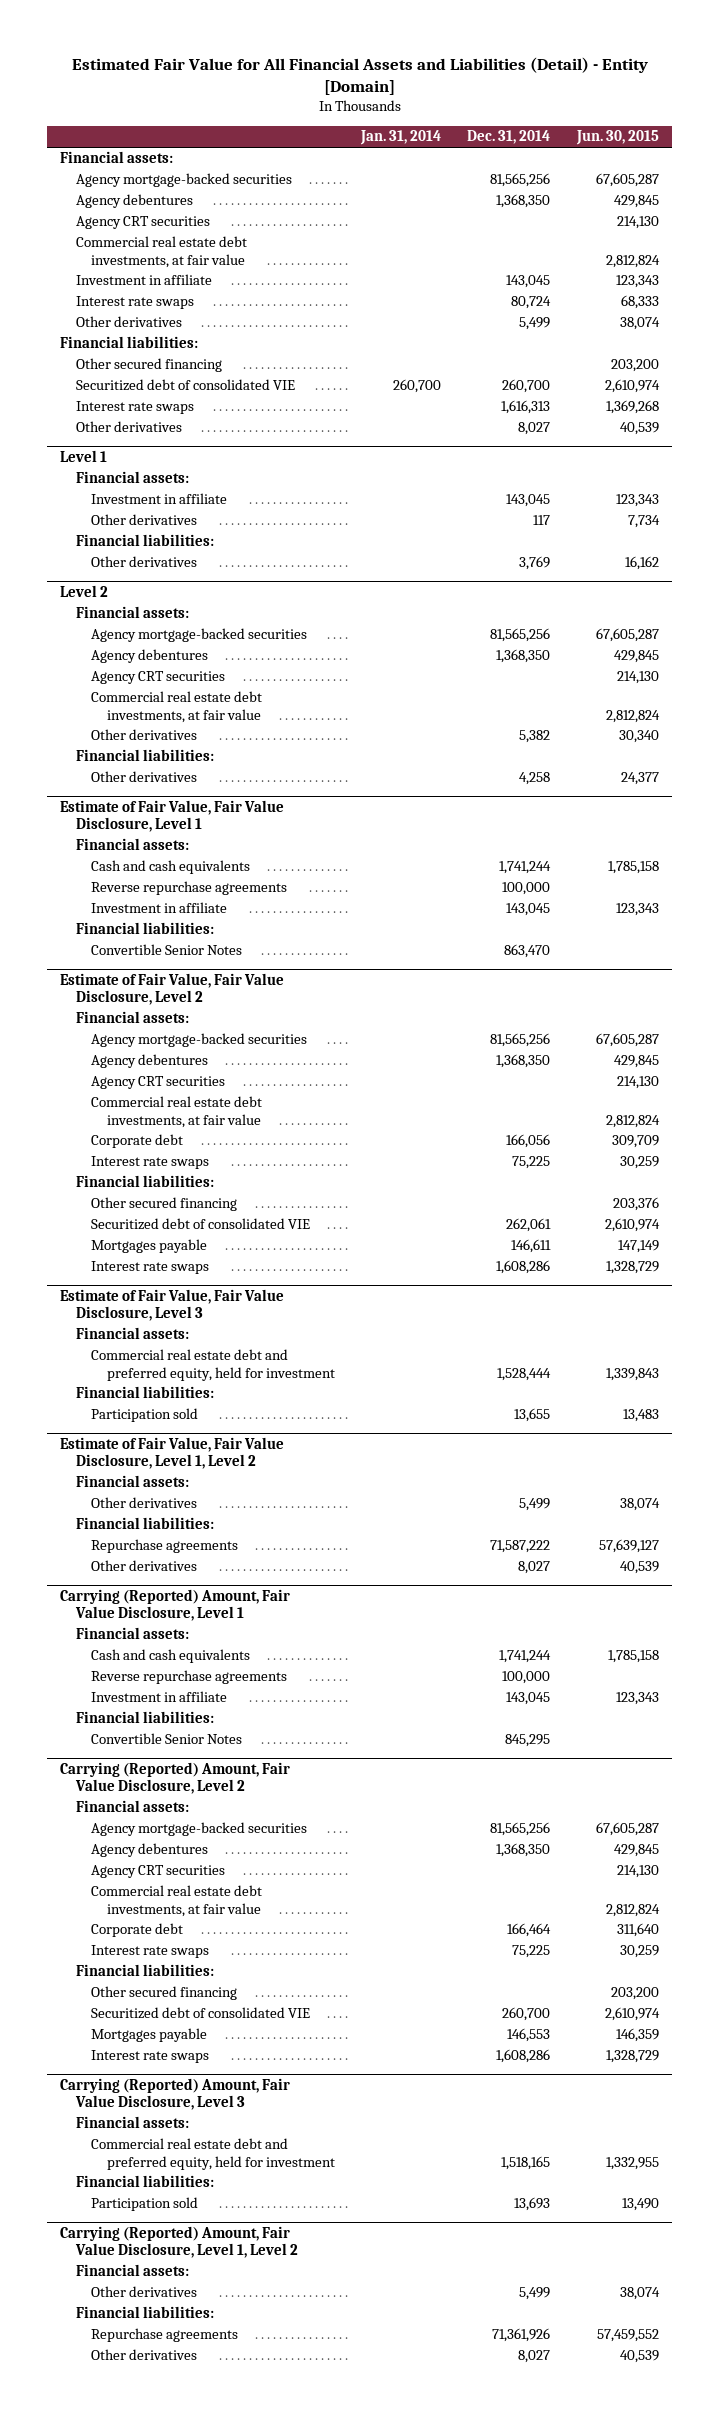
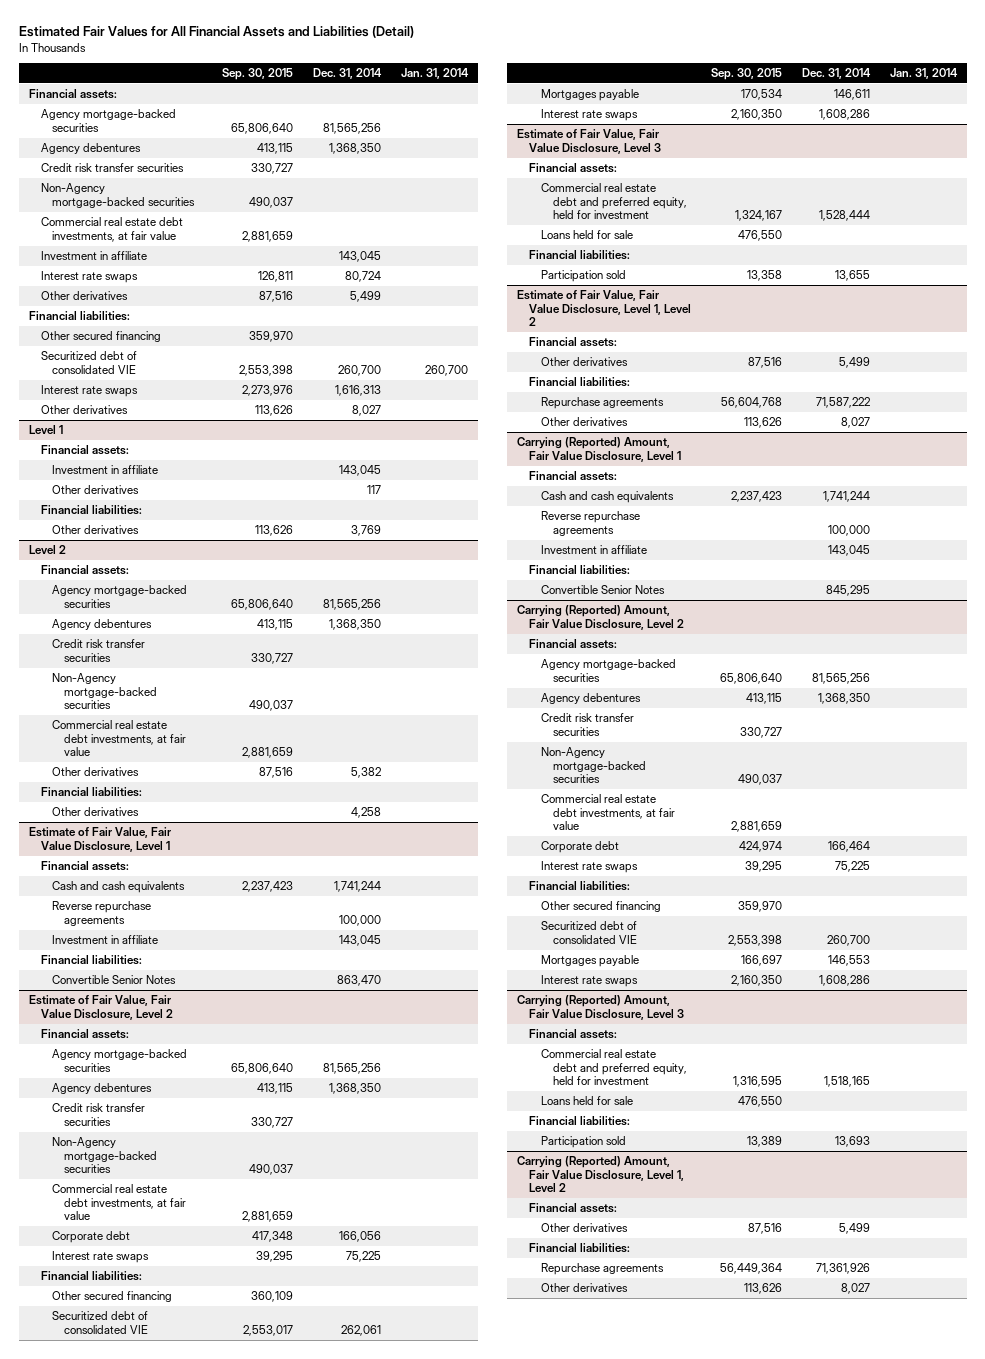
[71,56,648,95] Estimated Fair Value for All Financial Assets and Liabilities (Detail) - Entity [Domain] -> [18,26,414,39] Estimated Fair Values for All Financial Assets and Liabilities (Detail)
[575,130,659,146] Jun. 30, 2015 -> none
none -> [222,67,294,80] Sep. 30, 2015
[75,216,210,230] Agency CRT securities -> [40,163,184,173] Credit risk transfer securities
none -> [40,183,196,208] Non-Agency mortgage-backed securities
[91,671,226,685] Agency CRT securities -> [52,639,146,662] Credit risk transfer securities
none -> [52,673,158,710] Non-Agency mortgage-backed securities
[91,1076,226,1090] Agency CRT securities -> [52,1103,146,1126] Credit risk transfer securities
none -> [52,1137,158,1174] Non-Agency mortgage-backed securities
none -> [540,230,633,240] Loans held for sale
[91,1865,226,1879] Agency CRT securities -> [540,713,634,736] Credit risk transfer securities
none -> [540,747,646,784] Non-Agency mortgage-backed securities
none -> [540,1096,633,1106] Loans held for sale

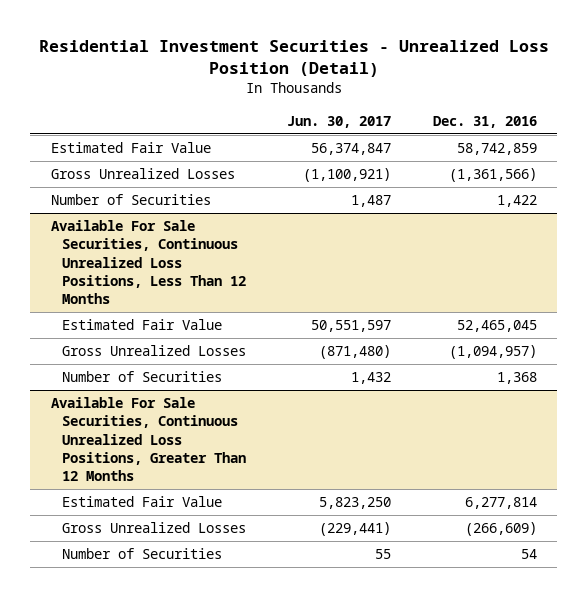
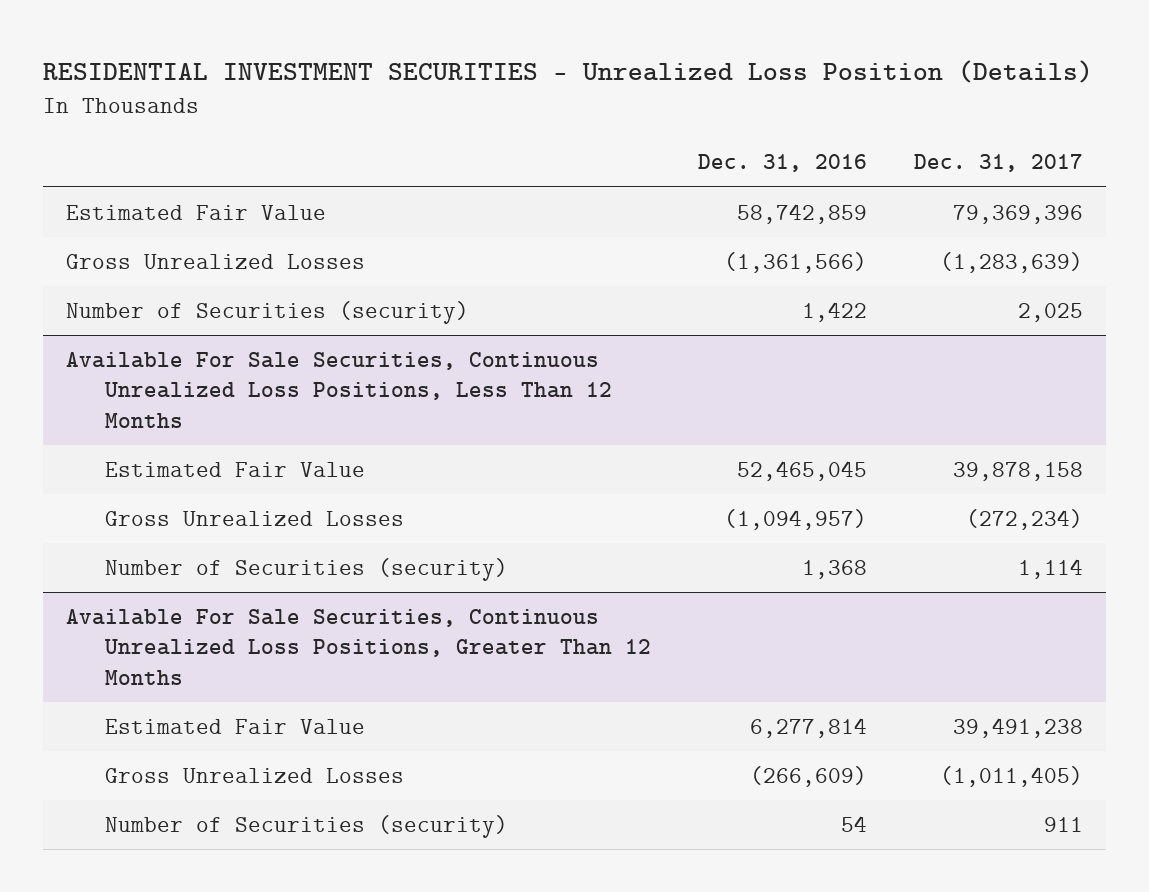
[38,40,549,78] Residential Investment Securities - Unrealized Loss Position (Detail) -> [42,60,1093,84] RESIDENTIAL INVESTMENT SECURITIES - Unrealized Loss Position (Details)
[287,115,392,128] Jun. 30, 2017 -> none
none -> [913,154,1083,173] Dec. 31, 2017
[50,194,211,206] Number of Securities -> [66,301,470,325] Number of Securities (security)
[61,371,222,383] Number of Securities -> [104,558,508,582] Number of Securities (security)
[61,548,222,560] Number of Securities -> [104,815,508,839] Number of Securities (security)

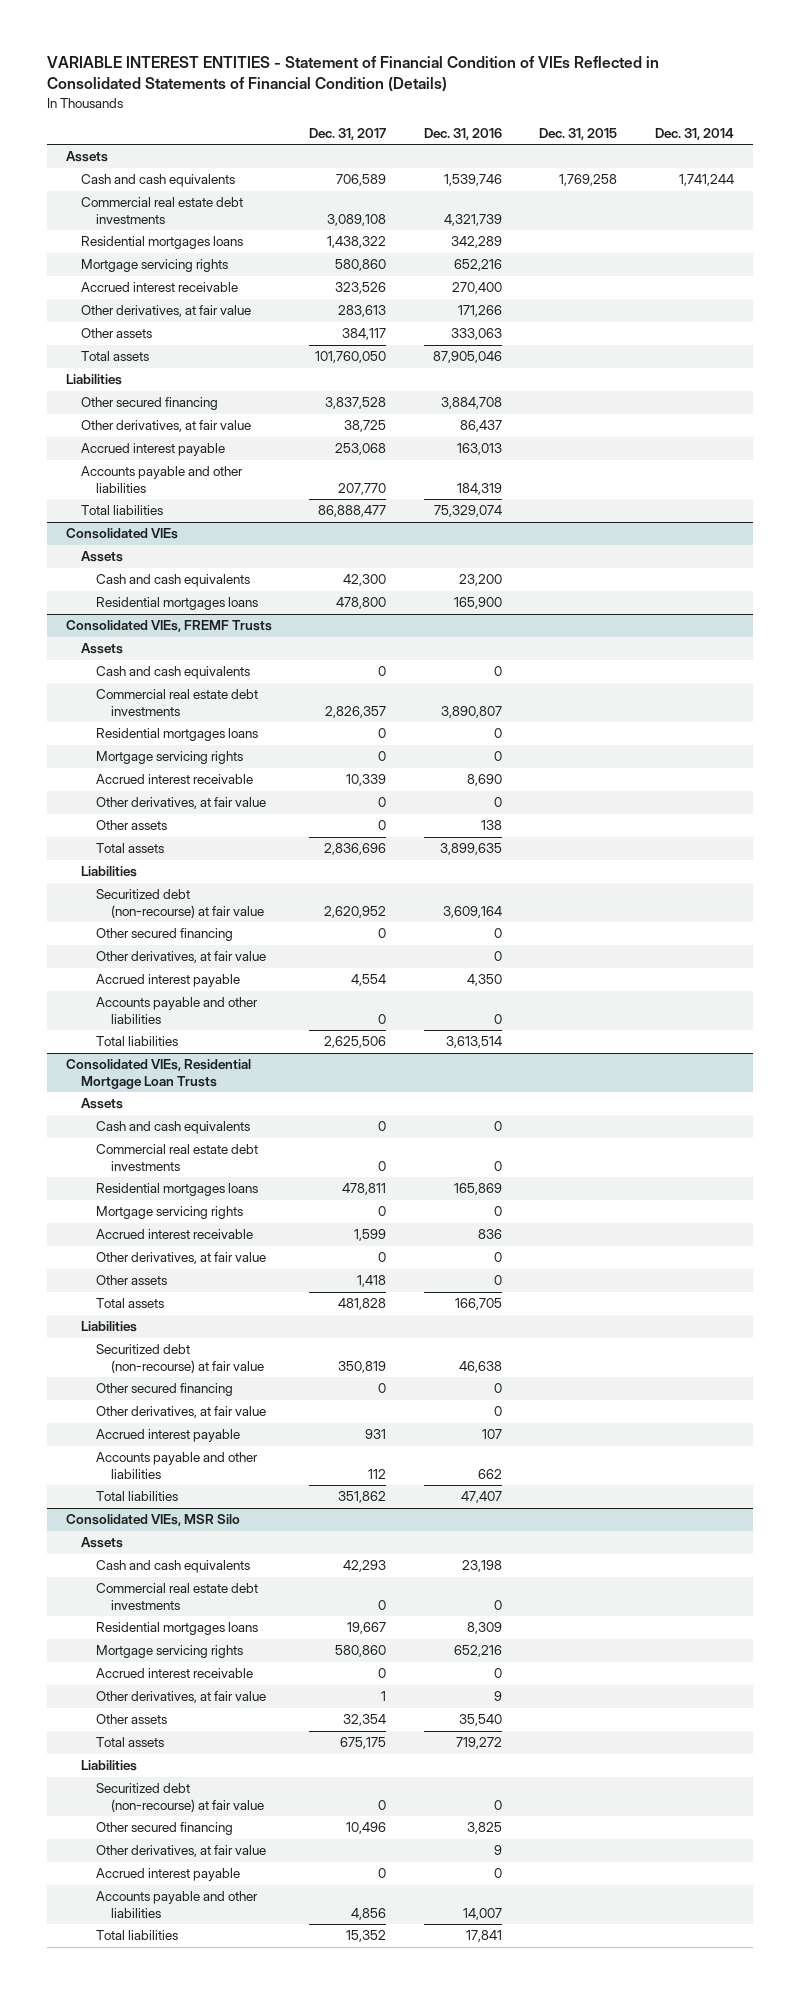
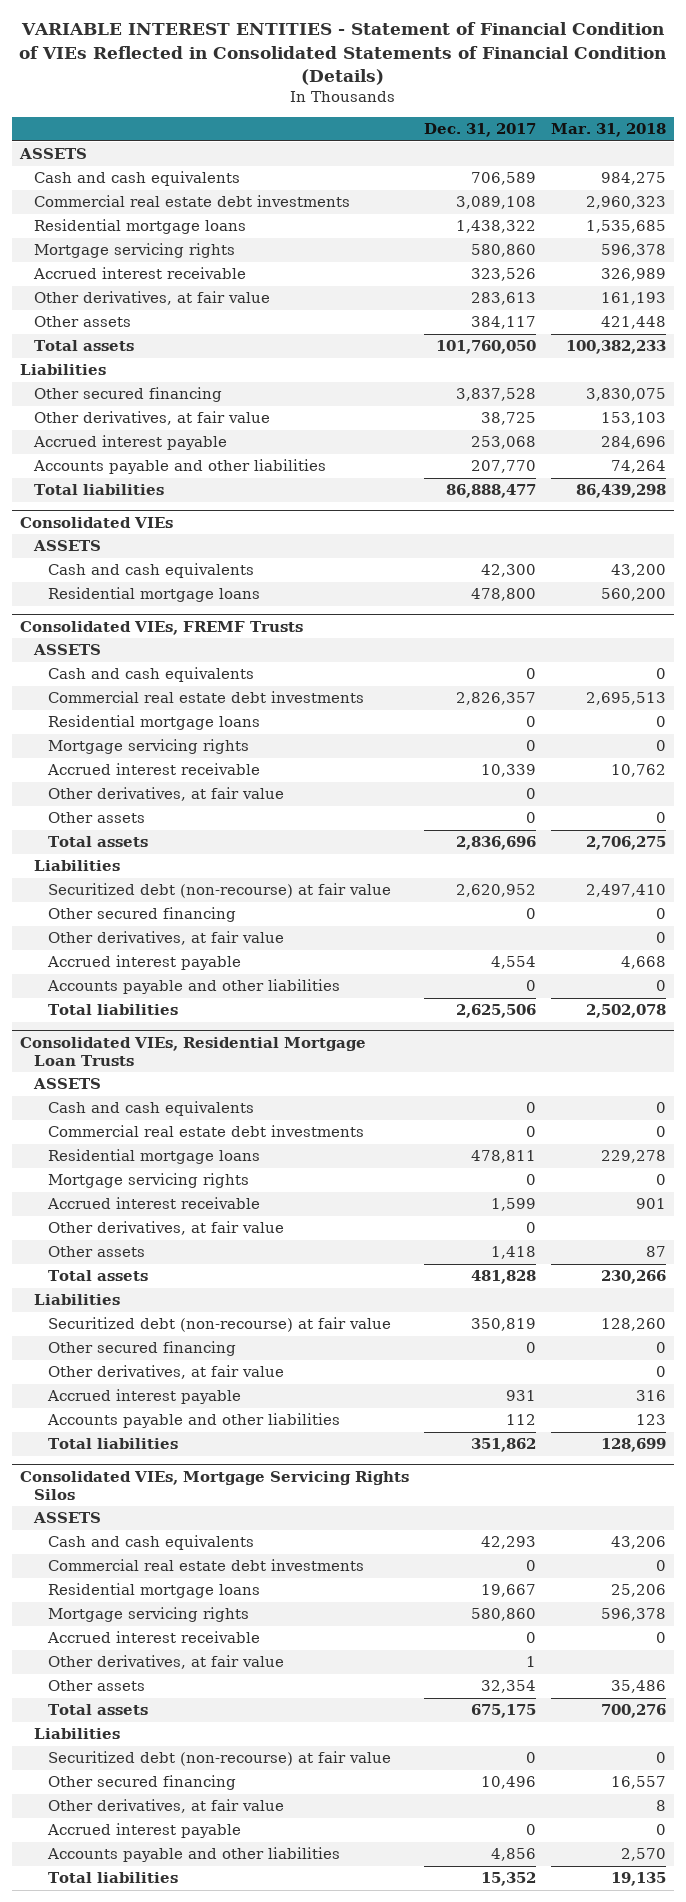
[423,127,502,140] Dec. 31, 2016 -> none
[539,127,618,140] Dec. 31, 2015 -> none
[654,127,734,140] Dec. 31, 2014 -> none
none -> [551,123,667,138] Mar. 31, 2018
[65,151,108,163] Assets -> [18,148,87,160] ASSETS
[80,236,243,250] Residential mortgages loans -> [34,219,247,235] Residential mortgage loans
[80,551,123,563] Assets -> [33,540,102,552] ASSETS
[95,597,258,611] Residential mortgages loans -> [48,587,261,603] Residential mortgage loans
[80,643,123,655] Assets -> [33,644,102,656] ASSETS
[95,728,258,742] Residential mortgages loans -> [48,715,261,731] Residential mortgage loans
[80,1098,123,1110] Assets -> [33,1078,102,1090] ASSETS
[95,1183,258,1197] Residential mortgages loans -> [48,1149,261,1165] Residential mortgage loans
[65,1514,240,1527] Consolidated VIEs, MSR Silo -> none
none -> [19,1471,409,1500] Consolidated VIEs, Mortgage Servicing Rights Silos
[80,1537,123,1549] Assets -> [33,1512,102,1524] ASSETS
[95,1622,258,1636] Residential mortgages loans -> [48,1583,261,1599] Residential mortgage loans

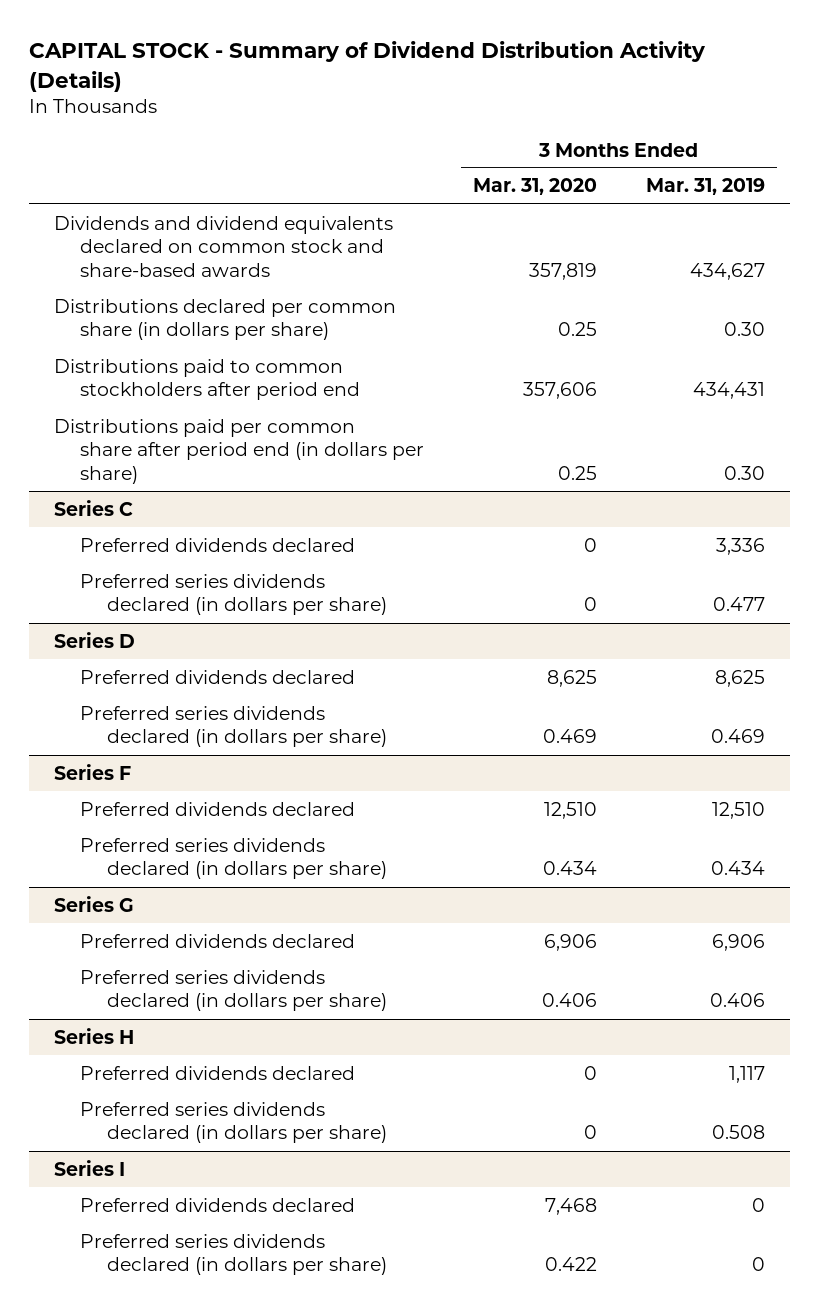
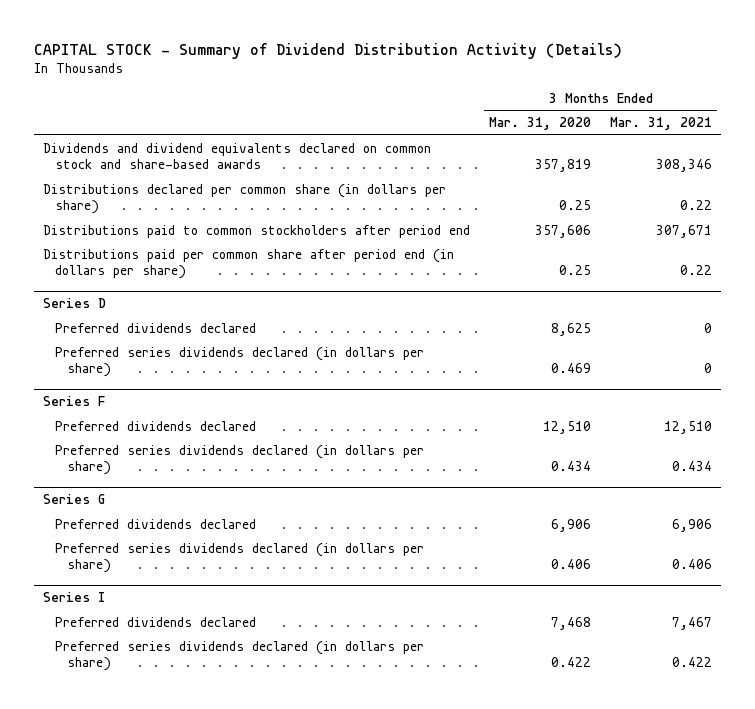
[646,178,766,196] Mar. 31, 2019 -> none
none -> [610,117,713,131] Mar. 31, 2021
[53,499,133,516] Series C -> none
[80,537,356,552] Preferred dividends declared -> none
[80,573,387,616] Preferred series dividends declared (in dollars per share) -> none
[53,1027,134,1044] Series H -> none
[80,1065,356,1080] Preferred dividends declared -> none
[80,1101,387,1144] Preferred series dividends declared (in dollars per share) -> none

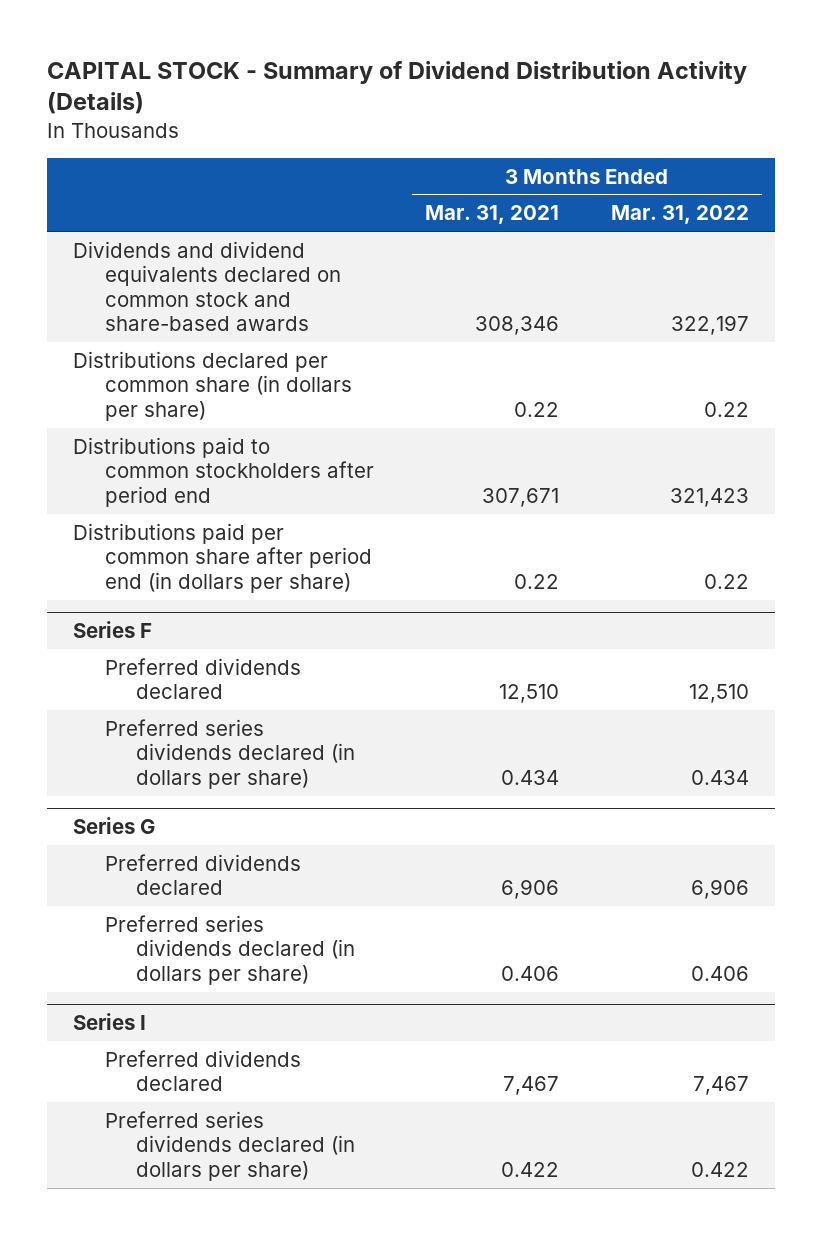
[489,117,592,131] Mar. 31, 2020 -> none
none -> [610,205,749,225] Mar. 31, 2022
[43,298,107,309] Series D -> none
[55,322,257,333] Preferred dividends declared -> none
[55,346,425,378] Preferred series dividends declared (in dollars per share) -> none

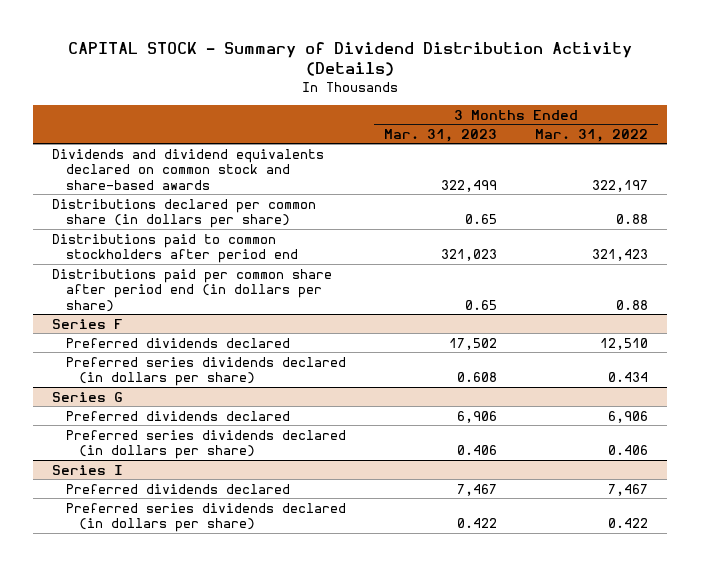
[425,205,560,225] Mar. 31, 2021 -> none
none -> [383,128,497,142] Mar. 31, 2023
[703,401,749,417] 0.22 -> [616,214,649,225] 0.88
[703,573,749,589] 0.22 -> [616,299,649,310] 0.88

